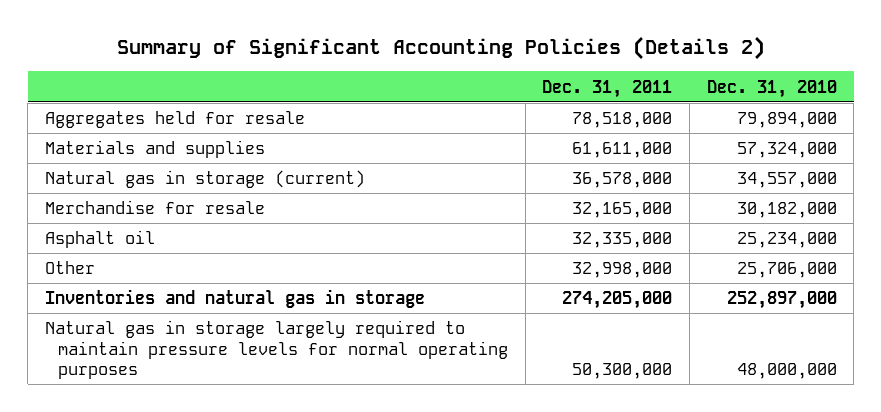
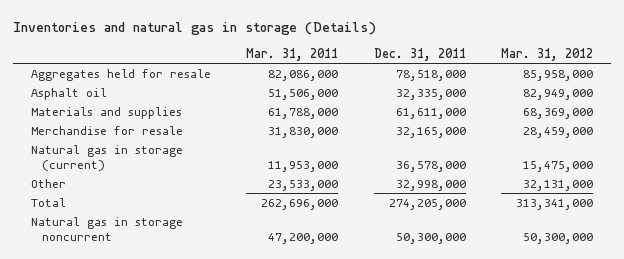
[116,36,765,61] Summary of Significant Accounting Policies (Details 2) -> [12,21,376,35] Inventories and natural gas in storage (Details)
[706,79,837,98] Dec. 31, 2010 -> none
none -> [246,48,339,62] Mar. 31, 2011
none -> [501,48,594,62] Mar. 31, 2012
[44,230,155,249] Asphalt oil -> [30,87,107,100] Asphalt oil
[44,170,365,189] Natural gas in storage (current) -> [30,144,183,171] Natural gas in storage (current)
[44,289,425,309] Inventories and natural gas in storage -> [30,197,66,207] Total
[44,320,508,380] Natural gas in storage largely required to maintain pressure levels for normal operating purposes -> [30,216,183,241] Natural gas in storage noncurrent

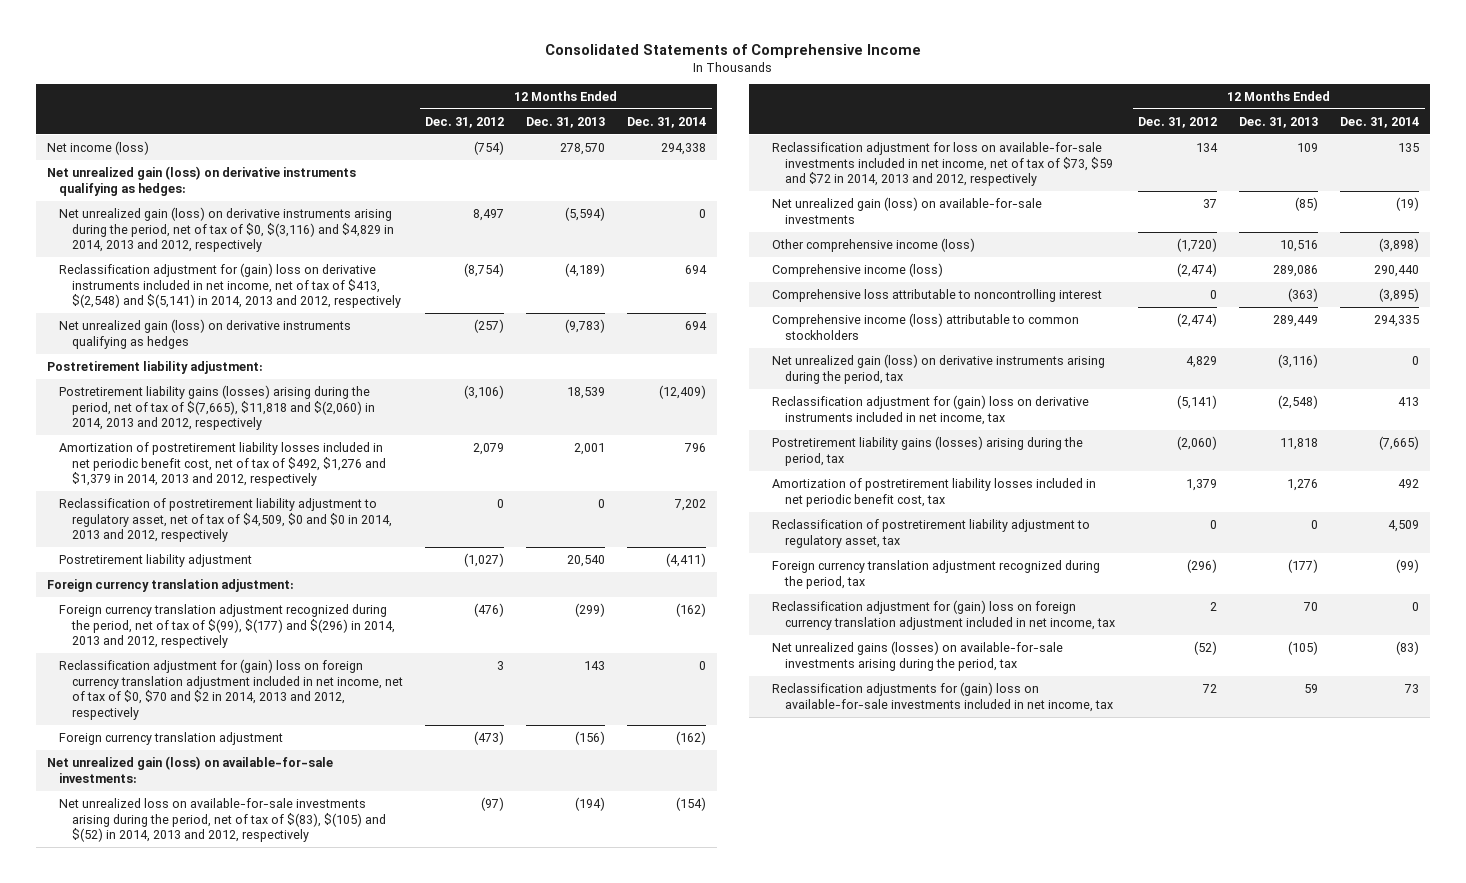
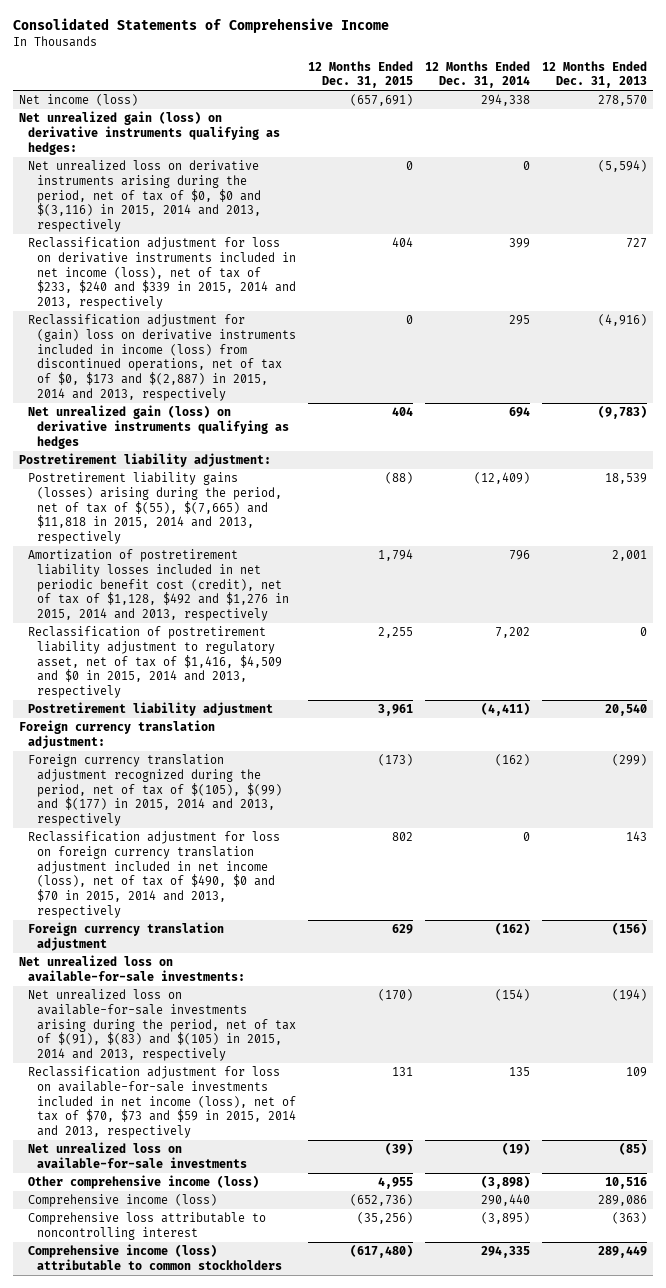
[425,116,505,128] Dec. 31, 2012 -> none
none -> [308,60,414,89] 12 Months Ended Dec. 31, 2015
[59,206,395,253] Net unrealized gain (loss) on derivative instruments arising during the period, net of tax of $0, $(3,116) and $4,829 in 2014, 2013 and 2012, respectively -> [27,160,262,232] Net unrealized loss on derivative instruments arising during the period, net of tax of $0, $0 and $(3,116) in 2015, 2014 and 2013, respectively
[59,262,402,309] Reclassification adjustment for (gain) loss on derivative instruments included in net income, net of tax of $413, $(2,548) and $(5,141) in 2014, 2013 and 2012, respectively -> [27,237,297,309] Reclassification adjustment for loss on derivative instruments included in net income (loss), net of tax of $233, $240 and $339 in 2015, 2014 and 2013, respectively
[565,262,606,277] (4,189) -> [626,238,648,249] 727
[685,264,708,274] 694 -> [509,238,531,249] 399
none -> [27,314,297,401] Reclassification adjustment for (gain) loss on derivative instruments included in income (loss) from discontinued operations, net of tax of $0, $173 and $(2,887) in 2015, 2014 and 2013, respectively
[59,384,376,431] Postretirement liability gains (losses) arising during the period, net of tax of $(7,665), $11,818 and $(2,060) in 2014, 2013 and 2012, respectively -> [27,472,283,544] Postretirement liability gains (losses) arising during the period, net of tax of $(55), $(7,665) and $11,818 in 2015, 2014 and 2013, respectively
[59,441,387,487] Amortization of postretirement liability losses included in net periodic benefit cost, net of tax of $492, $1,276 and $1,379 in 2014, 2013 and 2012, respectively -> [27,549,290,621] Amortization of postretirement liability losses included in net periodic benefit cost (credit), net of tax of $1,128, $492 and $1,276 in 2015, 2014 and 2013, respectively
[59,497,393,543] Reclassification of postretirement liability adjustment to regulatory asset, net of tax of $4,509, $0 and $0 in 2014, 2013 and 2012, respectively -> [27,626,283,698] Reclassification of postretirement liability adjustment to regulatory asset, net of tax of $1,416, $4,509 and $0 in 2015, 2014 and 2013, respectively
[59,603,396,649] Foreign currency translation adjustment recognized during the period, net of tax of $(99), $(177) and $(296) in 2014, 2013 and 2012, respectively -> [27,754,283,826] Foreign currency translation adjustment recognized during the period, net of tax of $(105), $(99) and $(177) in 2015, 2014 and 2013, respectively
[59,658,404,721] Reclassification adjustment for (gain) loss on foreign currency translation adjustment included in net income, net of tax of $0, $70 and $2 in 2014, 2013 and 2012, respectively -> [27,831,280,918] Reclassification adjustment for loss on foreign currency translation adjustment included in net income (loss), net of tax of $490, $0 and $70 in 2015, 2014 and 2013, respectively
[46,755,333,783] Net unrealized gain (loss) on available-for-sale investments: -> [18,955,245,981] Net unrealized loss on available-for-sale investments:
[59,797,387,843] Net unrealized loss on available-for-sale investments arising during the period, net of tax of $(83), $(105) and $(52) in 2014, 2013 and 2012, respectively -> [27,989,297,1061] Net unrealized loss on available-for-sale investments arising during the period, net of tax of $(91), $(83) and $(105) in 2015, 2014 and 2013, respectively
[772,141,1114,187] Reclassification adjustment for loss on available-for-sale investments included in net income, net of tax of $73, $59 and $72 in 2014, 2013 and 2012, respectively -> [27,1066,297,1138] Reclassification adjustment for loss on available-for-sale investments included in net income (loss), net of tax of $70, $73 and $59 in 2015, 2014 and 2013, respectively
[772,196,1043,224] Net unrealized gain (loss) on available-for-sale investments -> [27,1142,248,1168] Net unrealized loss on available-for-sale investments
[772,353,1106,384] Net unrealized gain (loss) on derivative instruments arising during the period, tax -> none
[772,394,1090,425] Reclassification adjustment for (gain) loss on derivative instruments included in net income, tax -> none
[772,435,1084,466] Postretirement liability gains (losses) arising during the period, tax -> none
[772,477,1097,507] Amortization of postretirement liability losses included in net periodic benefit cost, tax -> none
[772,518,1091,548] Reclassification of postretirement liability adjustment to regulatory asset, tax -> none
[772,559,1101,589] Foreign currency translation adjustment recognized during the period, tax -> none
[772,599,1116,630] Reclassification adjustment for (gain) loss on foreign currency translation adjustment included in net income, tax -> none
[772,640,1064,671] Net unrealized gains (losses) on available-for-sale investments arising during the period, tax -> none
[772,681,1114,712] Reclassification adjustments for (gain) loss on available-for-sale investments included in net income, tax -> none

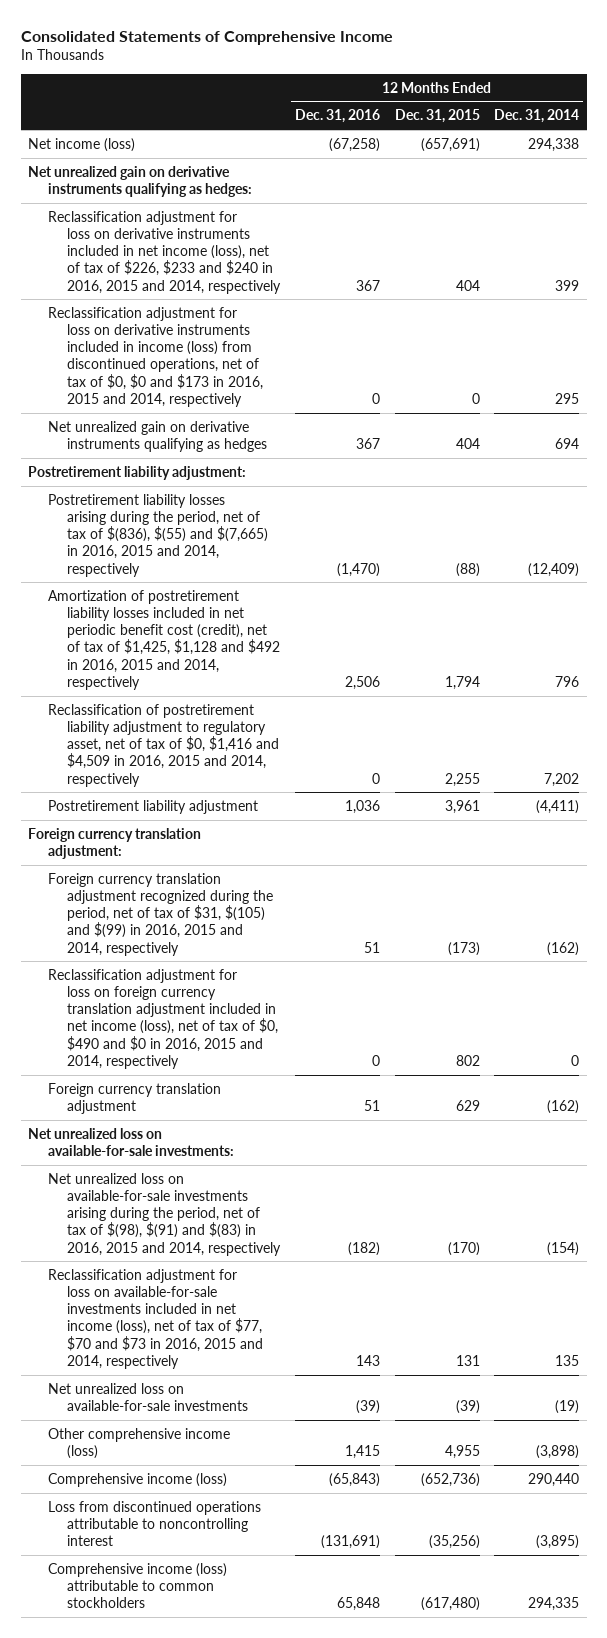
[542,60,648,89] 12 Months Ended Dec. 31, 2013 -> none
none -> [295,109,381,124] Dec. 31, 2016
[27,160,262,232] Net unrealized loss on derivative instruments arising during the period, net of tax of $0, $0 and $(3,116) in 2015, 2014 and 2013, respectively -> none
[18,111,280,155] Net unrealized gain (loss) on derivative instruments qualifying as hedges: -> [27,165,252,197] Net unrealized gain on derivative instruments qualifying as hedges:
[27,237,297,309] Reclassification adjustment for loss on derivative instruments included in net income (loss), net of tax of $233, $240 and $339 in 2015, 2014 and 2013, respectively -> [47,210,282,294] Reclassification adjustment for loss on derivative instruments included in net income (loss), net of tax of $226, $233 and $240 in 2016, 2015 and 2014, respectively
[27,314,297,401] Reclassification adjustment for (gain) loss on derivative instruments included in income (loss) from discontinued operations, net of tax of $0, $173 and $(2,887) in 2015, 2014 and 2013, respectively -> [47,306,264,407] Reclassification adjustment for loss on derivative instruments included in income (loss) from discontinued operations, net of tax of $0, $0 and $173 in 2016, 2015 and 2014, respectively
[27,405,290,449] Net unrealized gain (loss) on derivative instruments qualifying as hedges -> [47,420,268,452] Net unrealized gain on derivative instruments qualifying as hedges
[27,472,283,544] Postretirement liability gains (losses) arising during the period, net of tax of $(55), $(7,665) and $11,818 in 2015, 2014 and 2013, respectively -> [47,493,269,577] Postretirement liability losses arising during the period, net of tax of $(836), $(55) and $(7,665) in 2016, 2015 and 2014, respectively
[27,549,290,621] Amortization of postretirement liability losses included in net periodic benefit cost (credit), net of tax of $1,128, $492 and $1,276 in 2015, 2014 and 2013, respectively -> [47,589,281,690] Amortization of postretirement liability losses included in net periodic benefit cost (credit), net of tax of $1,425, $1,128 and $492 in 2016, 2015 and 2014, respectively
[27,626,283,698] Reclassification of postretirement liability adjustment to regulatory asset, net of tax of $1,416, $4,509 and $0 in 2015, 2014 and 2013, respectively -> [47,703,280,787] Reclassification of postretirement liability adjustment to regulatory asset, net of tax of $0, $1,416 and $4,509 in 2016, 2015 and 2014, respectively
[27,754,283,826] Foreign currency translation adjustment recognized during the period, net of tax of $(105), $(99) and $(177) in 2015, 2014 and 2013, respectively -> [47,872,274,956] Foreign currency translation adjustment recognized during the period, net of tax of $31, $(105) and $(99) in 2016, 2015 and 2014, respectively
[27,831,280,918] Reclassification adjustment for loss on foreign currency translation adjustment included in net income (loss), net of tax of $490, $0 and $70 in 2015, 2014 and 2013, respectively -> [47,968,279,1069] Reclassification adjustment for loss on foreign currency translation adjustment included in net income (loss), net of tax of $0, $490 and $0 in 2016, 2015 and 2014, respectively
[27,989,297,1061] Net unrealized loss on available-for-sale investments arising during the period, net of tax of $(91), $(83) and $(105) in 2015, 2014 and 2013, respectively -> [47,1172,282,1256] Net unrealized loss on available-for-sale investments arising during the period, net of tax of $(98), $(91) and $(83) in 2016, 2015 and 2014, respectively
[27,1066,297,1138] Reclassification adjustment for loss on available-for-sale investments included in net income (loss), net of tax of $70, $73 and $59 in 2015, 2014 and 2013, respectively -> [47,1268,264,1369] Reclassification adjustment for loss on available-for-sale investments included in net income (loss), net of tax of $77, $70 and $73 in 2016, 2015 and 2014, respectively
[27,1212,266,1240] Comprehensive loss attributable to noncontrolling interest -> [47,1500,261,1547] Loss from discontinued operations attributable to noncontrolling interest

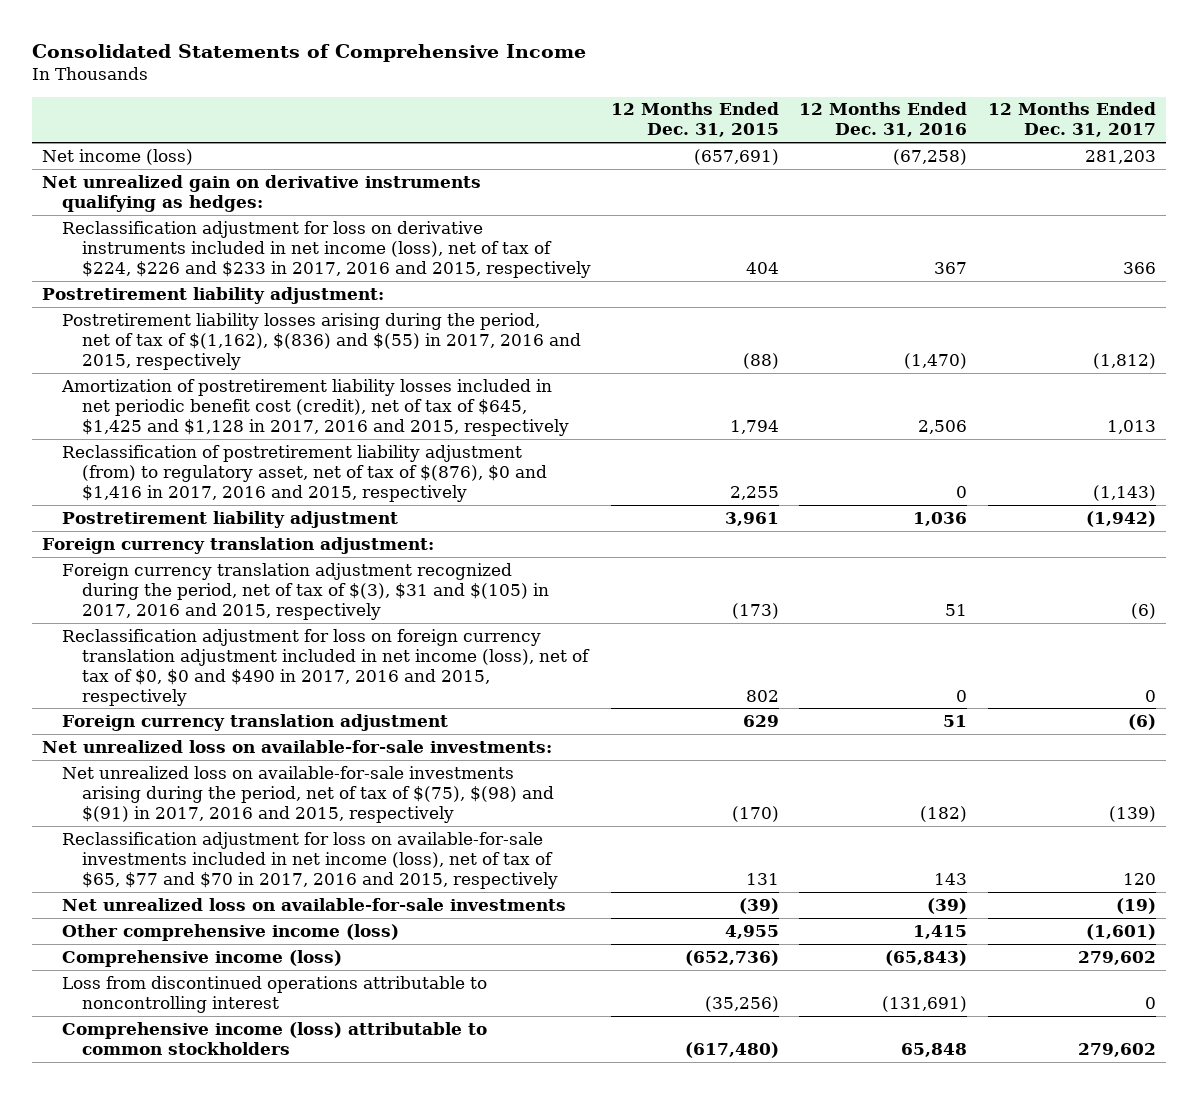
[494,109,580,124] Dec. 31, 2014 -> none
none -> [987,102,1156,138] 12 Months Ended Dec. 31, 2017
[47,306,264,407] Reclassification adjustment for loss on derivative instruments included in income (loss) from discontinued operations, net of tax of $0, $0 and $173 in 2016, 2015 and 2014, respectively -> none
[47,420,268,452] Net unrealized gain on derivative instruments qualifying as hedges -> none
[47,210,282,294] Reclassification adjustment for loss on derivative instruments included in net income (loss), net of tax of $226, $233 and $240 in 2016, 2015 and 2014, respectively -> [61,220,591,278] Reclassification adjustment for loss on derivative instruments included in net income (loss), net of tax of $224, $226 and $233 in 2017, 2016 and 2015, respectively
[47,493,269,577] Postretirement liability losses arising during the period, net of tax of $(836), $(55) and $(7,665) in 2016, 2015 and 2014, respectively -> [61,312,581,370] Postretirement liability losses arising during the period, net of tax of $(1,162), $(836) and $(55) in 2017, 2016 and 2015, respectively
[47,589,281,690] Amortization of postretirement liability losses included in net periodic benefit cost (credit), net of tax of $1,425, $1,128 and $492 in 2016, 2015 and 2014, respectively -> [60,378,569,436] Amortization of postretirement liability losses included in net periodic benefit cost (credit), net of tax of $645, $1,425 and $1,128 in 2017, 2016 and 2015, respectively
[47,703,280,787] Reclassification of postretirement liability adjustment to regulatory asset, net of tax of $0, $1,416 and $4,509 in 2016, 2015 and 2014, respectively -> [61,444,547,502] Reclassification of postretirement liability adjustment (from) to regulatory asset, net of tax of $(876), $0 and $1,416 in 2017, 2016 and 2015, respectively
[47,872,274,956] Foreign currency translation adjustment recognized during the period, net of tax of $31, $(105) and $(99) in 2016, 2015 and 2014, respectively -> [61,562,549,620] Foreign currency translation adjustment recognized during the period, net of tax of $(3), $31 and $(105) in 2017, 2016 and 2015, respectively
[47,968,279,1069] Reclassification adjustment for loss on foreign currency translation adjustment included in net income (loss), net of tax of $0, $490 and $0 in 2016, 2015 and 2014, respectively -> [61,628,590,706] Reclassification adjustment for loss on foreign currency translation adjustment included in net income (loss), net of tax of $0, $0 and $490 in 2017, 2016 and 2015, respectively
[47,1172,282,1256] Net unrealized loss on available-for-sale investments arising during the period, net of tax of $(98), $(91) and $(83) in 2016, 2015 and 2014, respectively -> [61,765,554,823] Net unrealized loss on available-for-sale investments arising during the period, net of tax of $(75), $(98) and $(91) in 2017, 2016 and 2015, respectively
[47,1268,264,1369] Reclassification adjustment for loss on available-for-sale investments included in net income (loss), net of tax of $77, $70 and $73 in 2016, 2015 and 2014, respectively -> [61,831,558,889] Reclassification adjustment for loss on available-for-sale investments included in net income (loss), net of tax of $65, $77 and $70 in 2017, 2016 and 2015, respectively

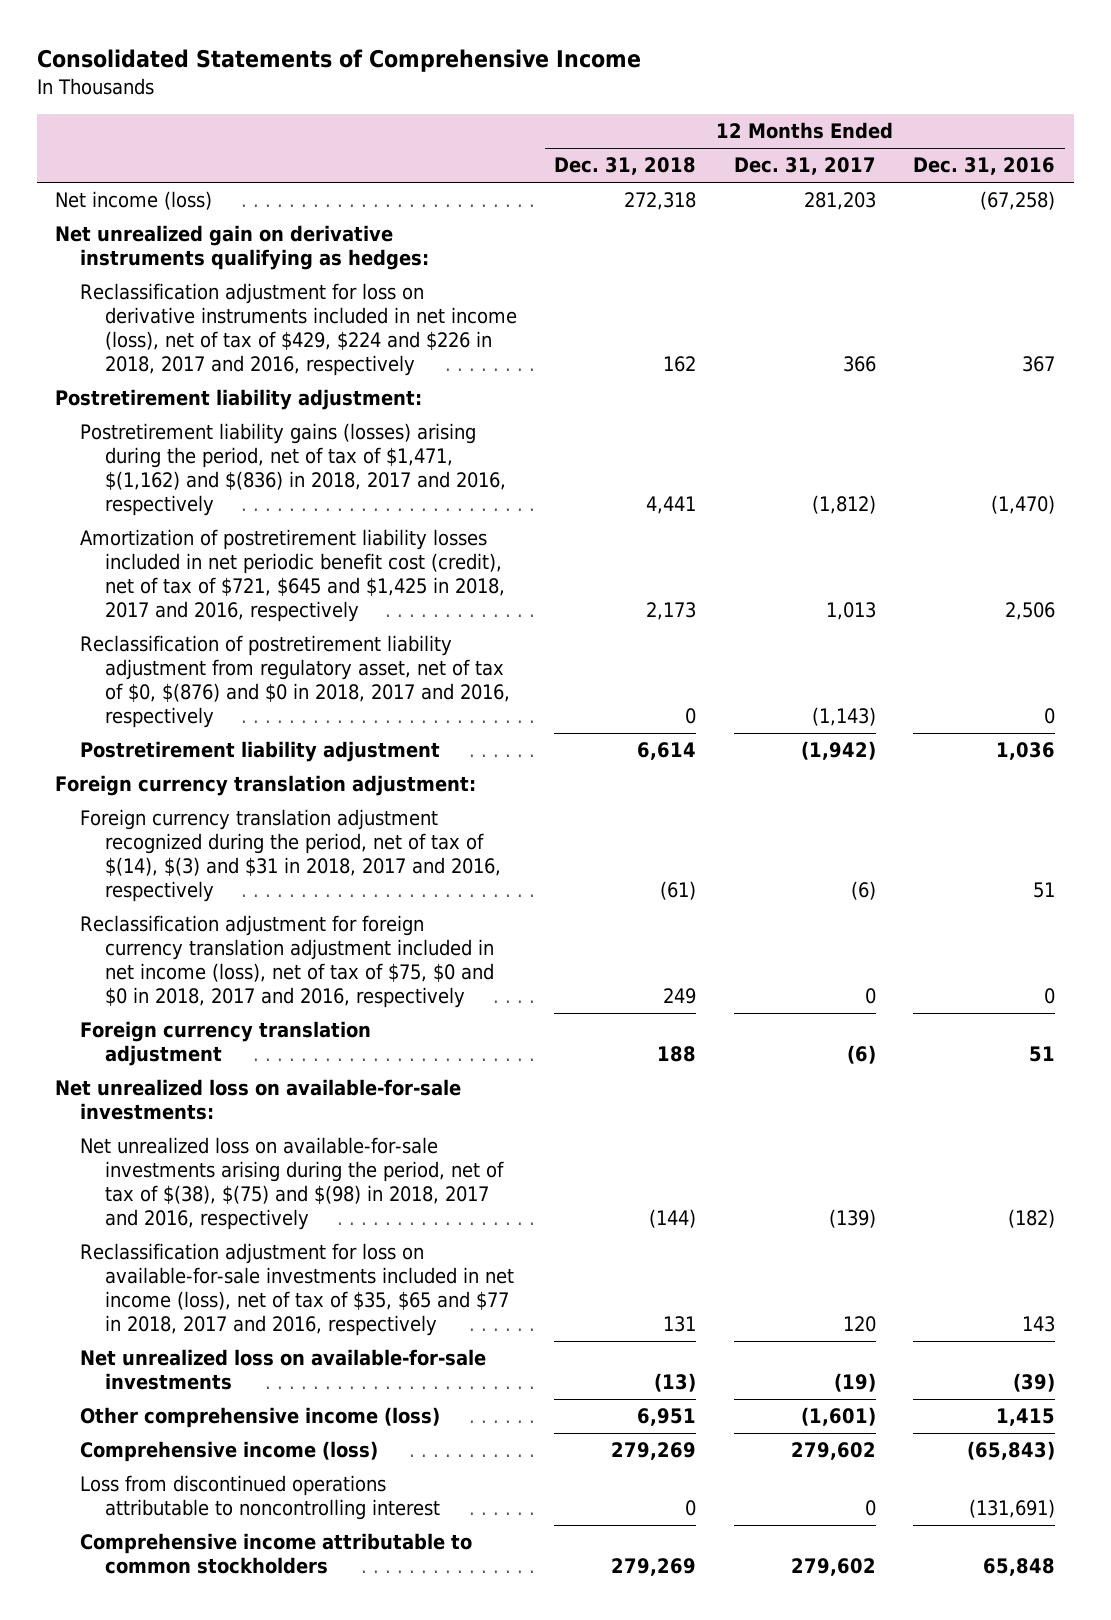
[610,102,779,138] 12 Months Ended Dec. 31, 2015 -> none
none -> [554,157,697,176] Dec. 31, 2018
[61,220,591,278] Reclassification adjustment for loss on derivative instruments included in net income (loss), net of tax of $224, $226 and $233 in 2017, 2016 and 2015, respectively -> [79,283,517,377] Reclassification adjustment for loss on derivative instruments included in net income (loss), net of tax of $429, $224 and $226 in 2018, 2017 and 2016, respectively
[61,312,581,370] Postretirement liability losses arising during the period, net of tax of $(1,162), $(836) and $(55) in 2017, 2016 and 2015, respectively -> [79,423,506,517] Postretirement liability gains (losses) arising during the period, net of tax of $1,471, $(1,162) and $(836) in 2018, 2017 and 2016, respectively
[60,378,569,436] Amortization of postretirement liability losses included in net periodic benefit cost (credit), net of tax of $645, $1,425 and $1,128 in 2017, 2016 and 2015, respectively -> [79,529,505,623] Amortization of postretirement liability losses included in net periodic benefit cost (credit), net of tax of $721, $645 and $1,425 in 2018, 2017 and 2016, respectively
[61,444,547,502] Reclassification of postretirement liability adjustment (from) to regulatory asset, net of tax of $(876), $0 and $1,416 in 2017, 2016 and 2015, respectively -> [79,635,510,729] Reclassification of postretirement liability adjustment from regulatory asset, net of tax of $0, $(876) and $0 in 2018, 2017 and 2016, respectively
[61,562,549,620] Foreign currency translation adjustment recognized during the period, net of tax of $(3), $31 and $(105) in 2017, 2016 and 2015, respectively -> [79,809,501,903] Foreign currency translation adjustment recognized during the period, net of tax of $(14), $(3) and $31 in 2018, 2017 and 2016, respectively
[61,628,590,706] Reclassification adjustment for loss on foreign currency translation adjustment included in net income (loss), net of tax of $0, $0 and $490 in 2017, 2016 and 2015, respectively -> [79,915,494,1009] Reclassification adjustment for foreign currency translation adjustment included in net income (loss), net of tax of $75, $0 and $0 in 2018, 2017 and 2016, respectively
[61,765,554,823] Net unrealized loss on available-for-sale investments arising during the period, net of tax of $(75), $(98) and $(91) in 2017, 2016 and 2015, respectively -> [79,1137,504,1231] Net unrealized loss on available-for-sale investments arising during the period, net of tax of $(38), $(75) and $(98) in 2018, 2017 and 2016, respectively
[61,831,558,889] Reclassification adjustment for loss on available-for-sale investments included in net income (loss), net of tax of $65, $77 and $70 in 2017, 2016 and 2015, respectively -> [79,1243,514,1337] Reclassification adjustment for loss on available-for-sale investments included in net income (loss), net of tax of $35, $65 and $77 in 2018, 2017 and 2016, respectively
[61,1021,487,1055] Comprehensive income (loss) attributable to common stockholders -> [79,1533,472,1575] Comprehensive income attributable to common stockholders

